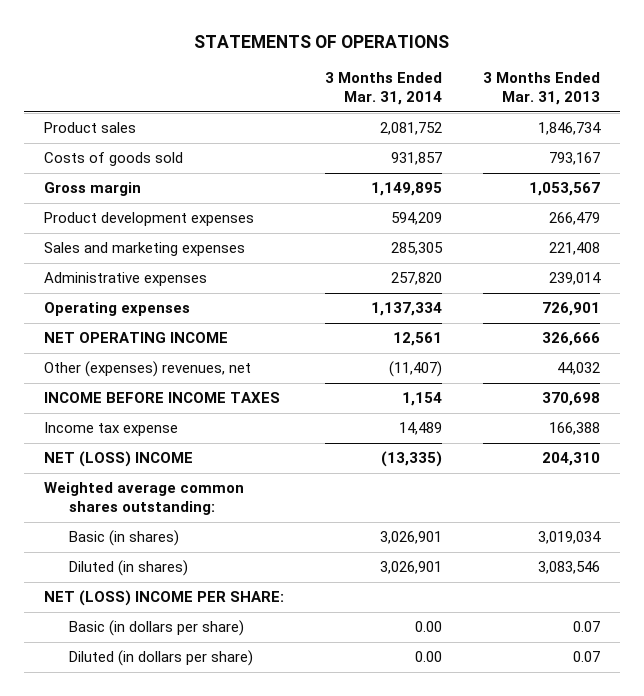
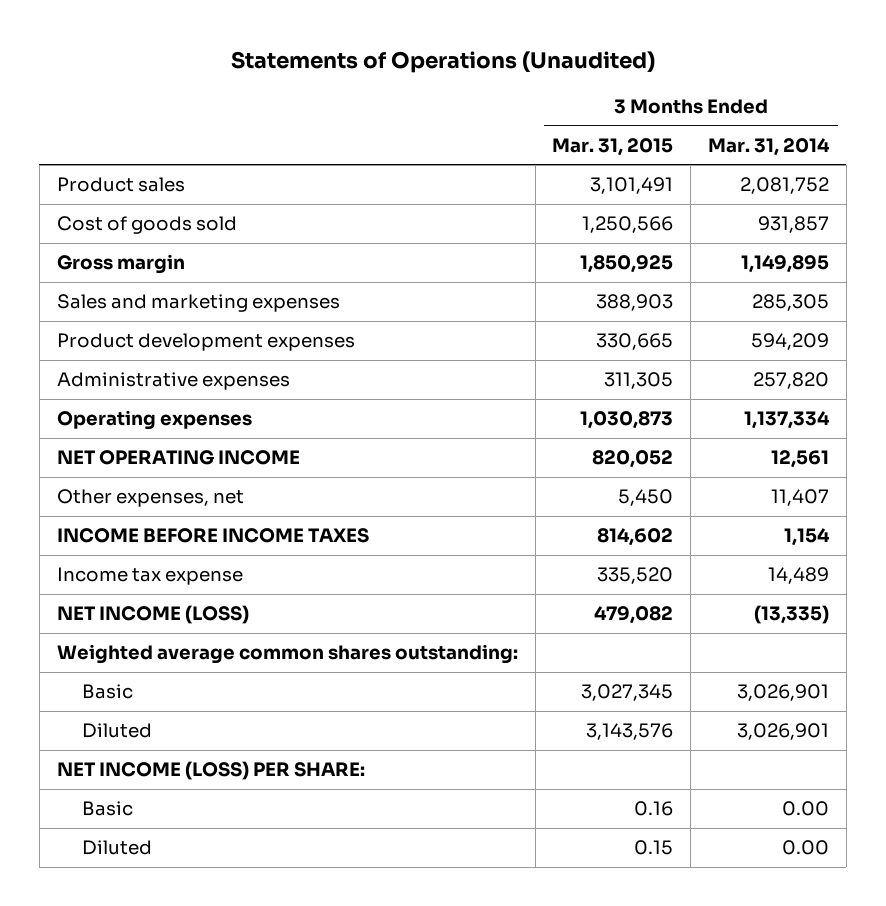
[193,34,449,48] STATEMENTS OF OPERATIONS -> [230,51,655,74] Statements of Operations (Unaudited)
[482,72,600,106] 3 Months Ended Mar. 31, 2013 -> none
none -> [552,137,674,156] Mar. 31, 2015
[44,152,184,167] Costs of goods sold -> [56,216,237,235] Cost of goods sold
[44,212,255,227] Product development expenses -> [56,333,355,352] Product development expenses
[44,361,252,378] Other (expenses) revenues, net -> [56,489,244,508] Other expenses, net
[388,361,442,378] (11,407) -> [771,489,830,507] 11,407
[44,451,194,468] NET (LOSS) INCOME -> [56,605,249,625] NET INCOME (LOSS)
[68,530,179,547] Basic (in shares) -> [82,684,134,700] Basic
[68,560,188,577] Diluted (in shares) -> [82,723,153,739] Diluted
[44,590,285,607] NET (LOSS) INCOME PER SHARE: -> [56,761,365,781] NET INCOME (LOSS) PER SHARE:
[68,620,244,637] Basic (in dollars per share) -> [82,801,134,817] Basic
[68,650,253,667] Diluted (in dollars per share) -> [82,840,153,856] Diluted

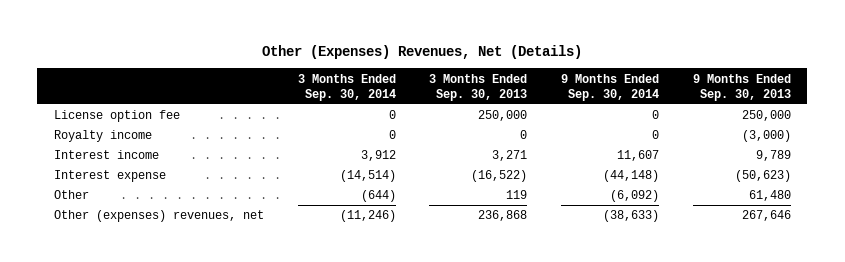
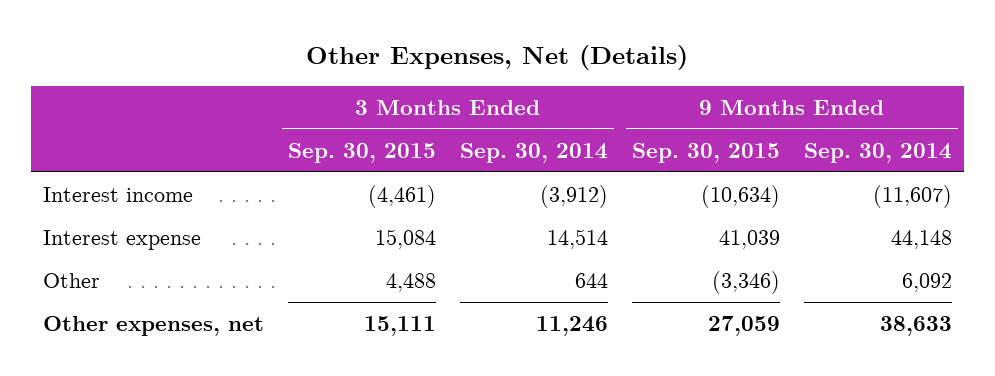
[262,45,583,60] Other (Expenses) Revenues, Net (Details) -> [306,45,689,71] Other Expenses, Net (Details)
[429,73,528,101] 3 Months Ended Sep. 30, 2013 -> none
[692,73,791,101] 9 Months Ended Sep. 30, 2013 -> none
none -> [288,142,437,163] Sep. 30, 2015
none -> [631,142,780,163] Sep. 30, 2015
[54,110,181,123] License option fee -> none
[54,130,153,143] Royalty income -> none
[360,150,396,162] 3,912 -> [539,184,608,208] (3,912)
[617,150,660,162] 11,607 -> [872,184,952,208] (11,607)
[339,170,396,183] (14,514) -> [546,228,608,249] 14,514
[603,170,660,183] (44,148) -> [890,229,952,249] 44,148
[360,190,396,203] (644) -> [574,272,608,288] 644
[610,190,660,203] (6,092) -> [901,272,952,292] 6,092
[54,210,265,223] Other (expenses) revenues, net -> [43,315,265,336] Other expenses, net
[339,210,396,223] (11,246) -> [535,315,608,336] 11,246
[603,210,660,223] (38,633) -> [879,315,952,336] 38,633

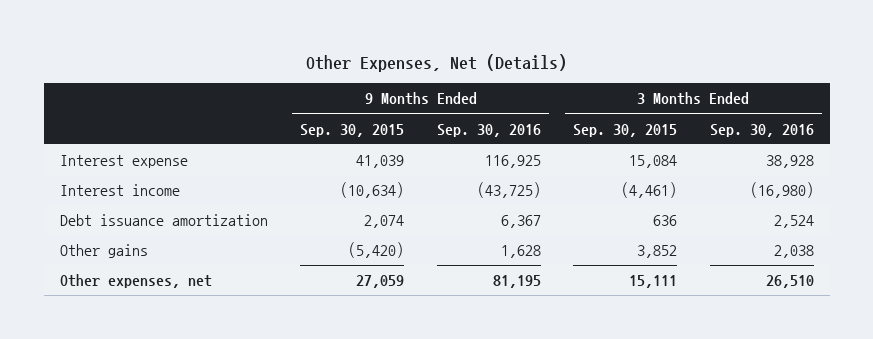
[459,142,608,163] Sep. 30, 2014 -> none
[803,142,952,163] Sep. 30, 2014 -> none
none -> [436,123,541,137] Sep. 30, 2016
none -> [709,123,814,137] Sep. 30, 2016
[43,186,194,202] Interest income -> [59,184,180,197] Interest income
none -> [59,214,268,227] Debt issuance amortization
[43,272,101,288] Other -> [59,244,148,259] Other gains
[386,272,437,292] 4,488 -> [637,245,678,259] 3,852
[711,270,780,294] (3,346) -> [348,242,405,259] (5,420)

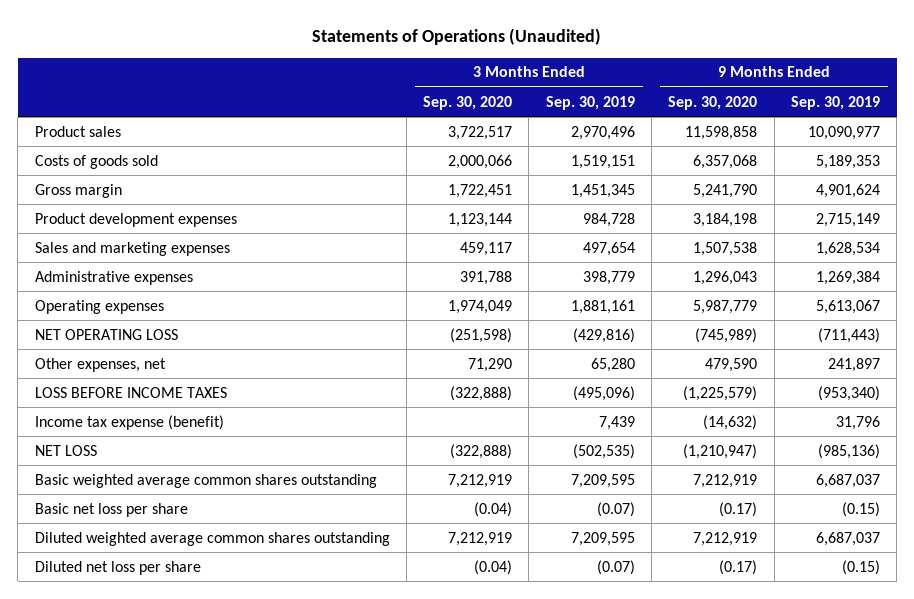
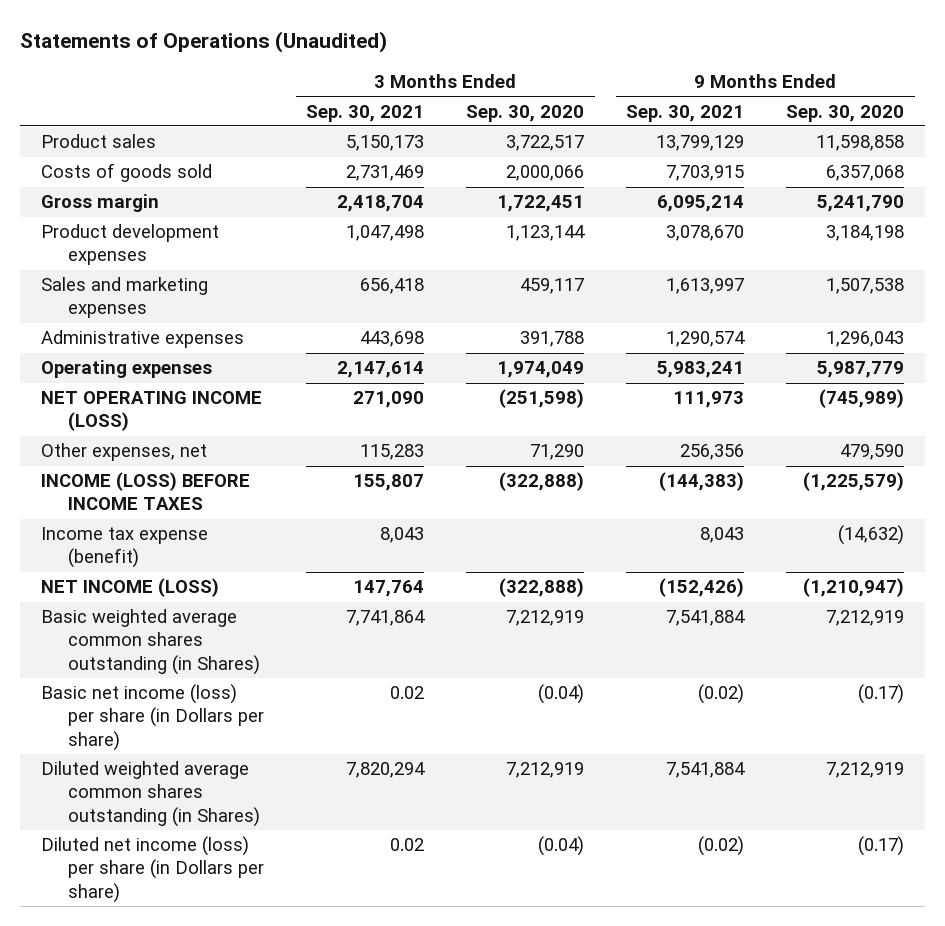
[545,95,635,110] Sep. 30, 2019 -> none
[790,95,880,110] Sep. 30, 2019 -> none
none -> [306,104,425,122] Sep. 30, 2021
none -> [626,104,745,122] Sep. 30, 2021
[34,328,178,340] NET OPERATING LOSS -> [40,391,262,432] NET OPERATING INCOME (LOSS)
[34,386,227,398] LOSS BEFORE INCOME TAXES -> [40,472,250,511] INCOME (LOSS) BEFORE INCOME TAXES
[34,444,97,456] NET LOSS -> [40,578,219,598] NET INCOME (LOSS)
[34,473,377,488] Basic weighted average common shares outstanding -> [40,609,260,675] Basic weighted average common shares outstanding (in Shares)
[34,502,188,517] Basic net loss per share -> [40,684,264,751] Basic net income (loss) per share (in Dollars per share)
[34,531,390,546] Diluted weighted average common shares outstanding -> [40,761,260,827] Diluted weighted average common shares outstanding (in Shares)
[34,560,201,575] Diluted net loss per share -> [40,836,264,903] Diluted net income (loss) per share (in Dollars per share)

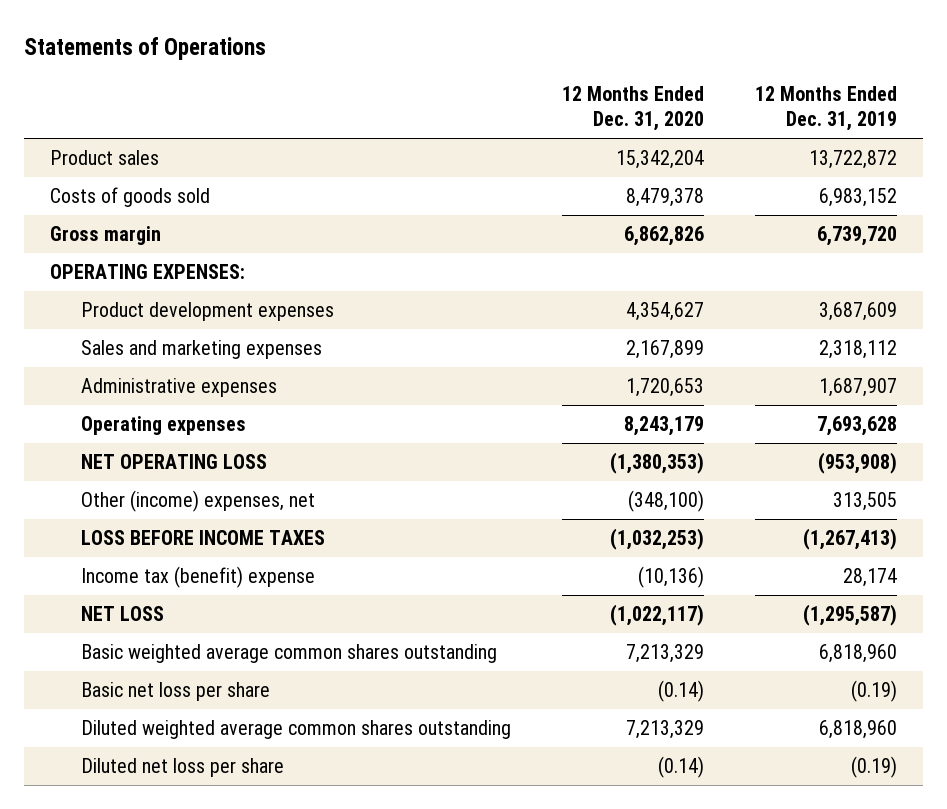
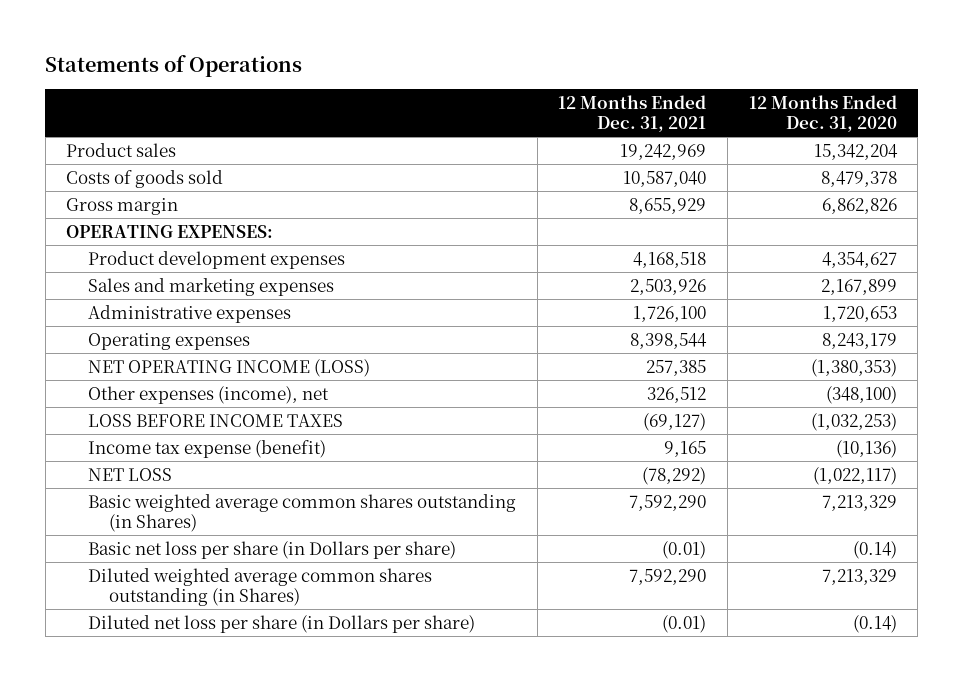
[755,86,898,132] 12 Months Ended Dec. 31, 2019 -> none
none -> [558,94,707,133] 12 Months Ended Dec. 31, 2021
[81,453,268,469] NET OPERATING LOSS -> [87,358,370,377] NET OPERATING INCOME (LOSS)
[81,489,316,512] Other (income) expenses, net -> [87,385,329,404] Other expenses (income), net
[81,565,316,588] Income tax (benefit) expense -> [87,439,326,458] Income tax expense (benefit)
[81,643,498,663] Basic weighted average common shares outstanding -> [87,493,516,532] Basic weighted average common shares outstanding (in Shares)
[81,681,271,701] Basic net loss per share -> [87,540,456,559] Basic net loss per share (in Dollars per share)
[81,719,512,739] Diluted weighted average common shares outstanding -> [87,567,432,606] Diluted weighted average common shares outstanding (in Shares)
[81,757,285,777] Diluted net loss per share -> [87,614,475,633] Diluted net loss per share (in Dollars per share)

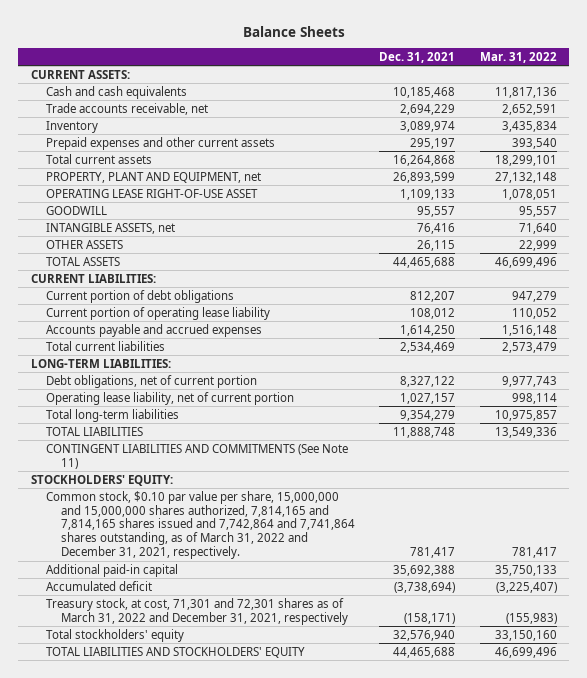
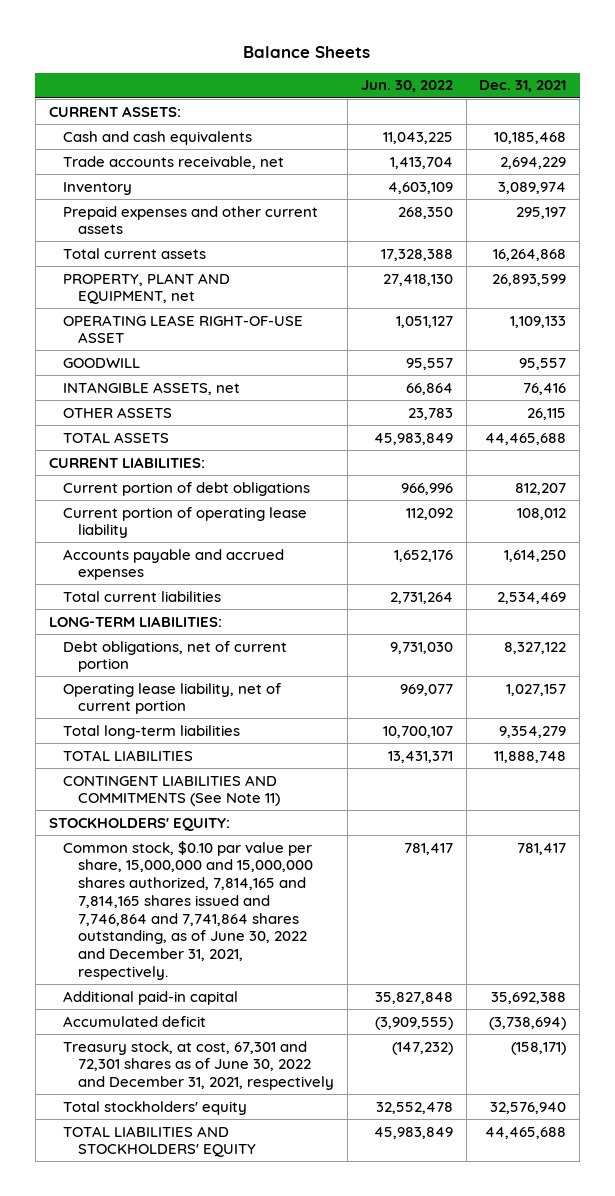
[479,52,557,64] Mar. 31, 2022 -> none
none -> [360,80,453,93] Jun. 30, 2022
[45,490,355,560] Common stock, $0.10 par value per share, 15,000,000 and 15,000,000 shares authorized, 7,814,165 and 7,814,165 shares issued and 7,742,864 and 7,741,864 shares outstanding, as of March 31, 2022 and December 31, 2021, respectively. -> [63,840,314,980] Common stock, $0.10 par value per share, 15,000,000 and 15,000,000 shares authorized, 7,814,165 and 7,814,165 shares issued and 7,746,864 and 7,741,864 shares outstanding, as of June 30, 2022 and December 31, 2021, respectively.
[45,597,348,625] Treasury stock, at cost, 71,301 and 72,301 shares as of March 31, 2022 and December 31, 2021, respectively -> [63,1040,335,1091] Treasury stock, at cost, 67,301 and 72,301 shares as of June 30, 2022 and December 31, 2021, respectively

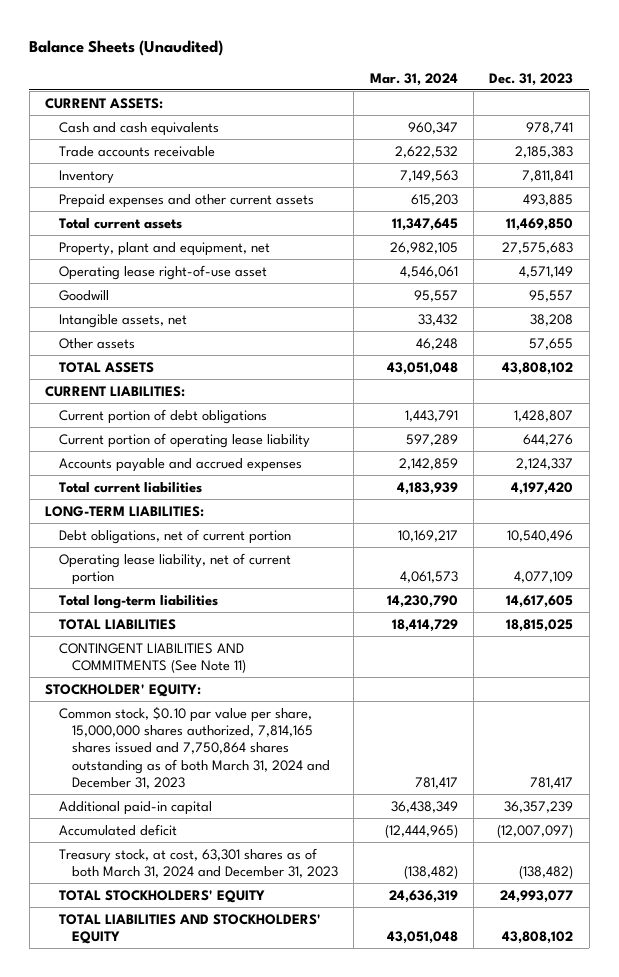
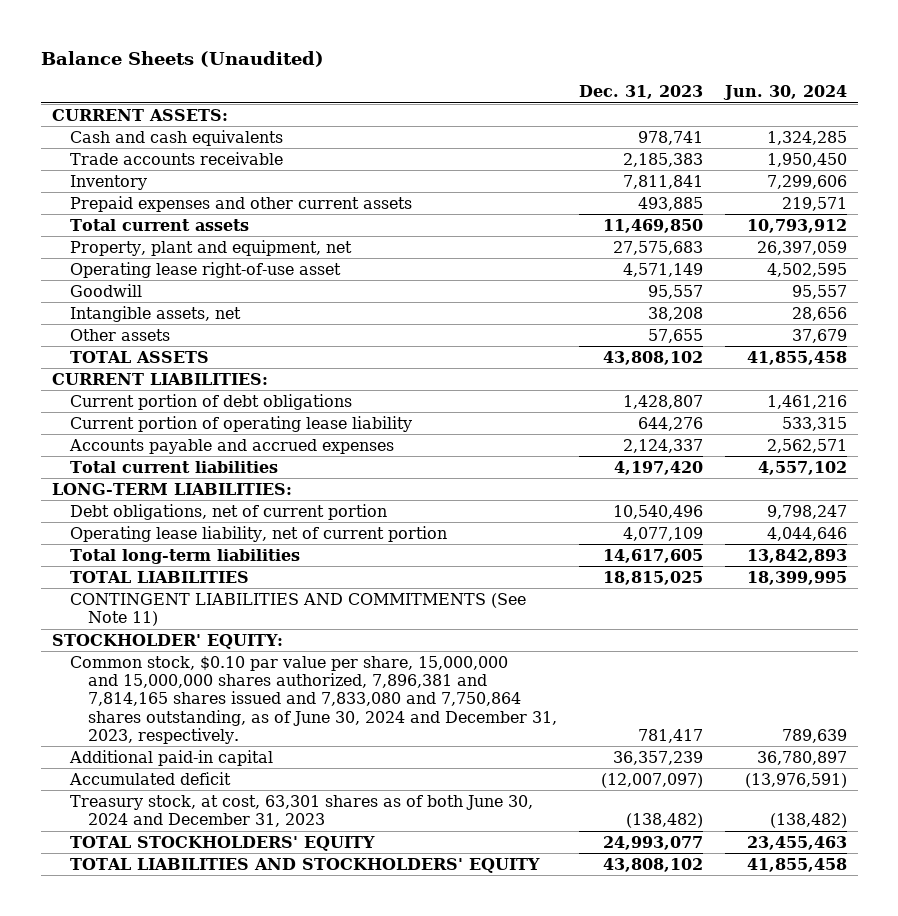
[369,72,458,86] Mar. 31, 2024 -> none
none -> [722,85,847,101] Jun. 30, 2024
[58,705,330,789] Common stock, $0.10 par value per share, 15,000,000 shares authorized, 7,814,165 shares issued and 7,750,864 shares outstanding as of both March 31, 2024 and December 31, 2023 -> [69,655,557,744] Common stock, $0.10 par value per share, 15,000,000 and 15,000,000 shares authorized, 7,896,381 and 7,814,165 shares issued and 7,833,080 and 7,750,864 shares outstanding, as of June 30, 2024 and December 31, 2023, respectively.
[58,847,338,878] Treasury stock, at cost, 63,301 shares as of both March 31, 2024 and December 31, 2023 -> [69,794,533,828] Treasury stock, at cost, 63,301 shares as of both June 30, 2024 and December 31, 2023

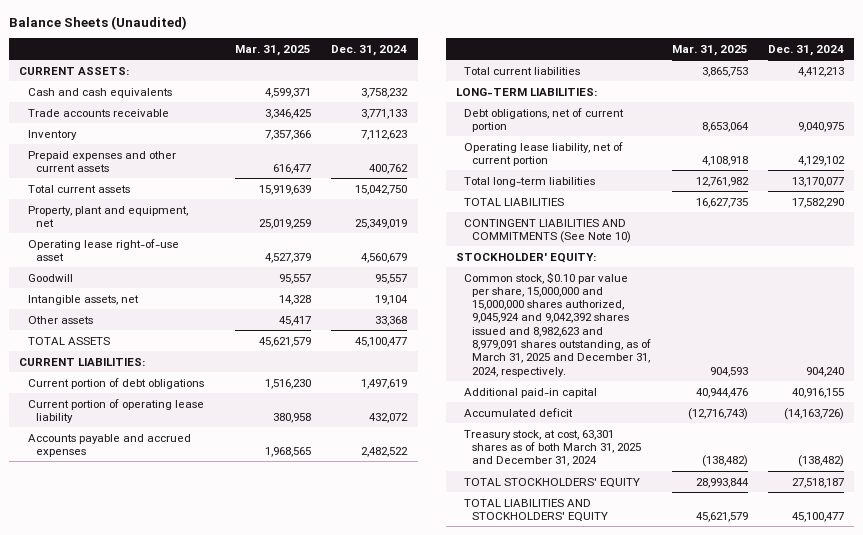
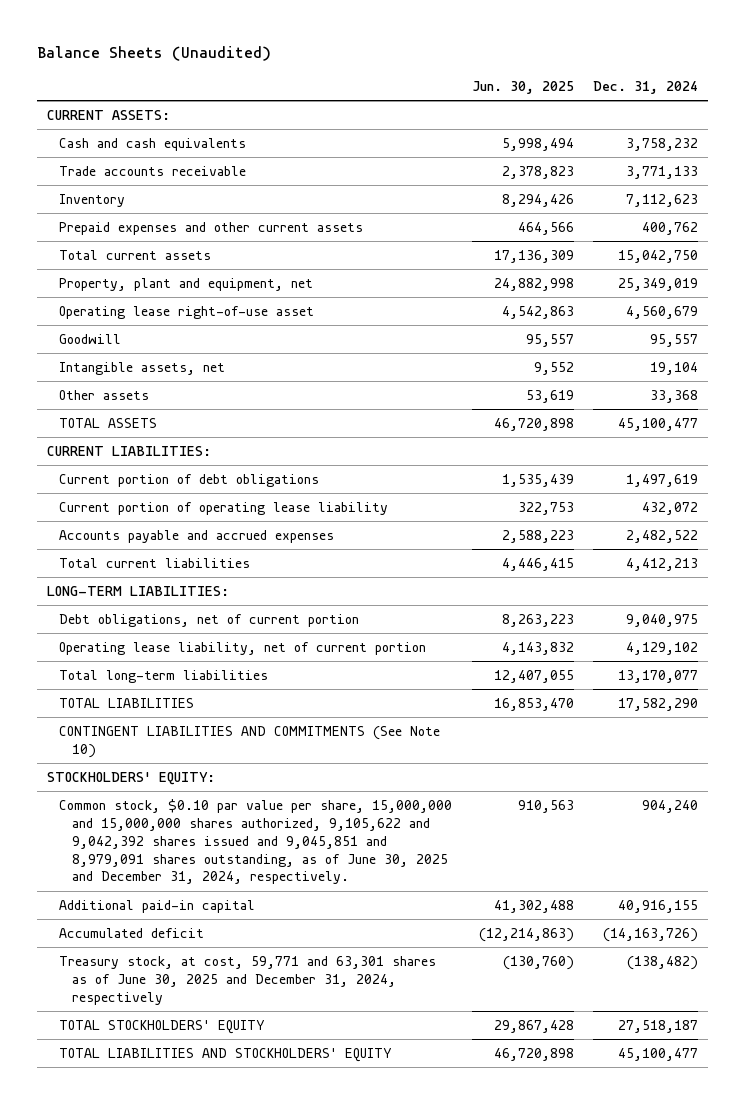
[235,44,312,56] Mar. 31, 2025 -> none
none -> [471,80,574,94] Jun. 30, 2025
[455,252,596,263] STOCKHOLDER' EQUITY: -> [46,771,215,785] STOCKHOLDERS' EQUITY:
[464,271,652,377] Common stock, $0.10 par value per share, 15,000,000 and 15,000,000 shares authorized, 9,045,924 and 9,042,392 shares issued and 8,982,623 and 8,979,091 shares outstanding, as of March 31, 2025 and December 31, 2024, respectively. -> [59,798,453,885] Common stock, $0.10 par value per share, 15,000,000 and 15,000,000 shares authorized, 9,105,622 and 9,042,392 shares issued and 9,045,851 and 8,979,091 shares outstanding, as of June 30, 2025 and December 31, 2024, respectively.
[464,429,642,467] Treasury stock, at cost, 63,301 shares as of both March 31, 2025 and December 31, 2024 -> [59,955,437,1005] Treasury stock, at cost, 59,771 and 63,301 shares as of June 30, 2025 and December 31, 2024, respectively

